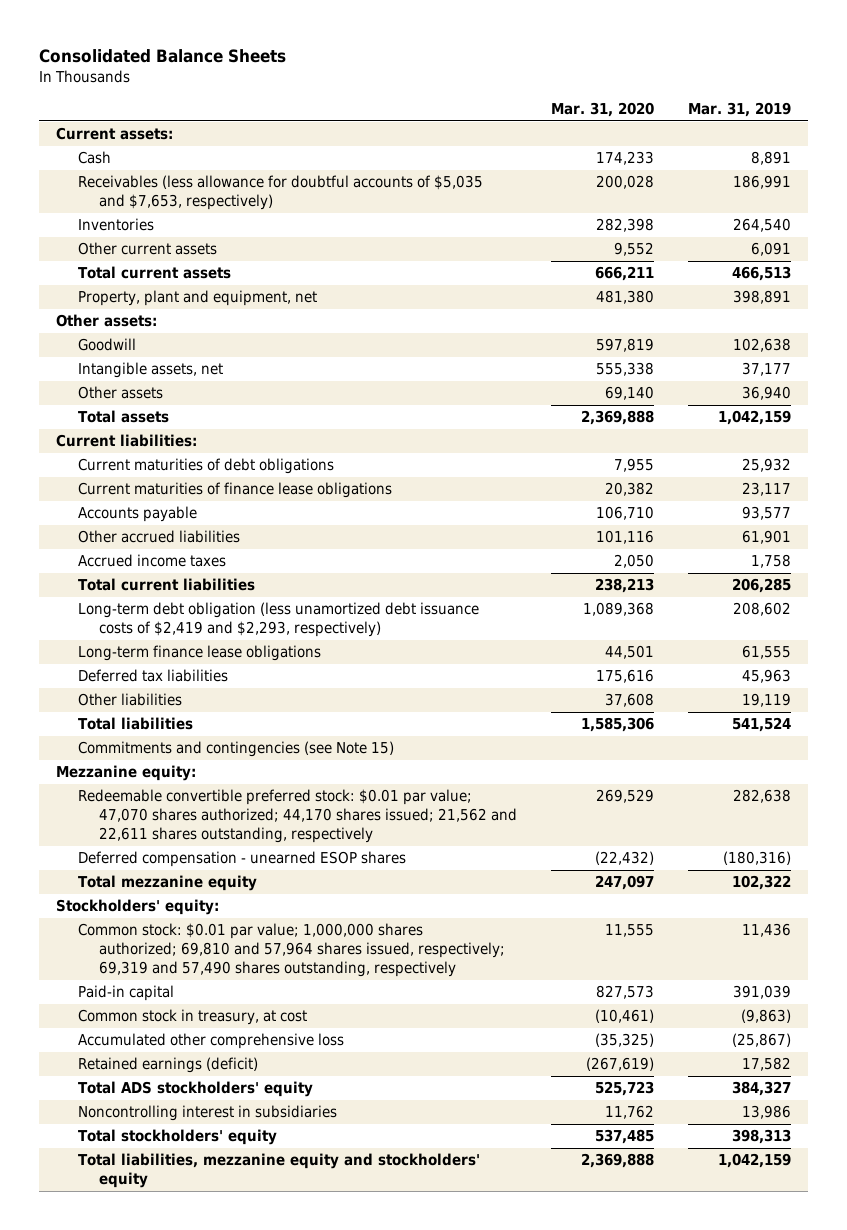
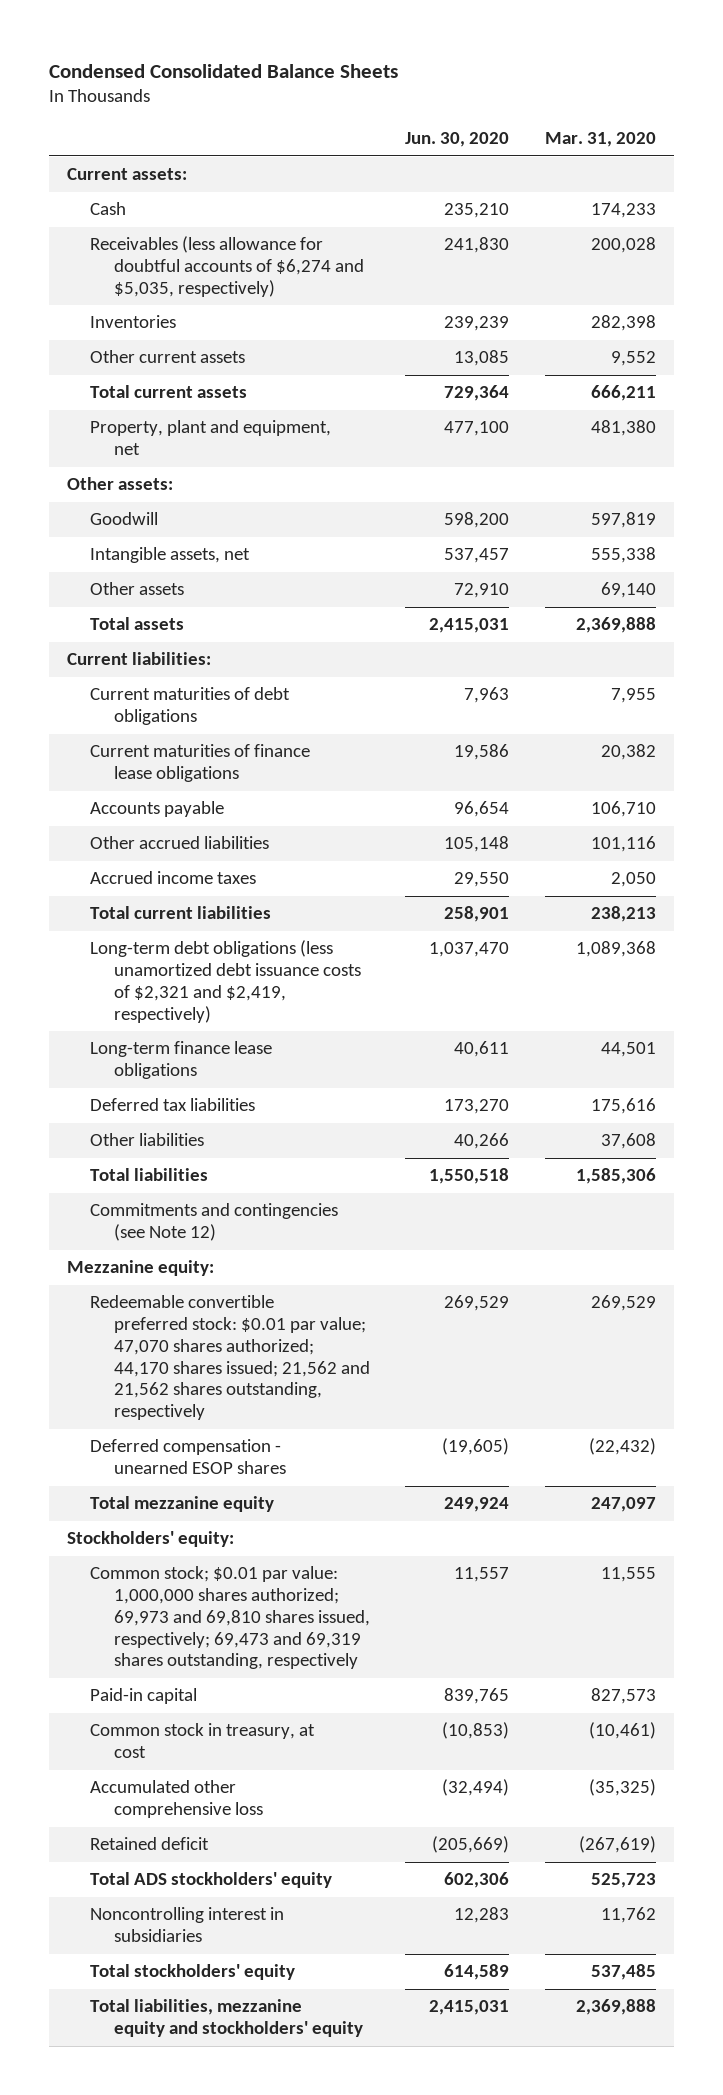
[39,49,287,64] Consolidated Balance Sheets -> [49,63,399,78] Condensed Consolidated Balance Sheets
[687,102,791,118] Mar. 31, 2019 -> none
none -> [405,132,510,148] Jun. 30, 2020
[77,175,483,211] Receivables (less allowance for doubtful accounts of $5,035 and $7,653, respectively) -> [90,236,364,297] Receivables (less allowance for doubtful accounts of $6,274 and $5,035, respectively)
[77,602,479,638] Long-term debt obligation (less unamortized debt issuance costs of $2,419 and $2,293, respectively) -> [90,940,361,1023] Long-term debt obligations (less unamortized debt issuance costs of $2,321 and $2,419, respectively)
[77,741,394,758] Commitments and contingencies (see Note 15) -> [90,1203,339,1242] Commitments and contingencies (see Note 12)
[77,789,517,844] Redeemable convertible preferred stock: $0.01 par value; 47,070 shares authorized; 44,170 shares issued; 21,562 and 22,611 shares outstanding, respectively -> [90,1295,370,1420] Redeemable convertible preferred stock: $0.01 par value; 47,070 shares authorized; 44,170 shares issued; 21,562 and 21,562 shares outstanding, respectively
[77,923,505,978] Common stock: $0.01 par value; 1,000,000 shares authorized; 69,810 and 57,964 shares issued, respectively; 69,319 and 57,490 shares outstanding, respectively -> [90,1566,370,1670] Common stock; $0.01 par value: 1,000,000 shares authorized; 69,973 and 69,810 shares issued, respectively; 69,473 and 69,319 shares outstanding, respectively
[77,1057,258,1074] Retained earnings (deficit) -> [90,1837,210,1851] Retained deficit

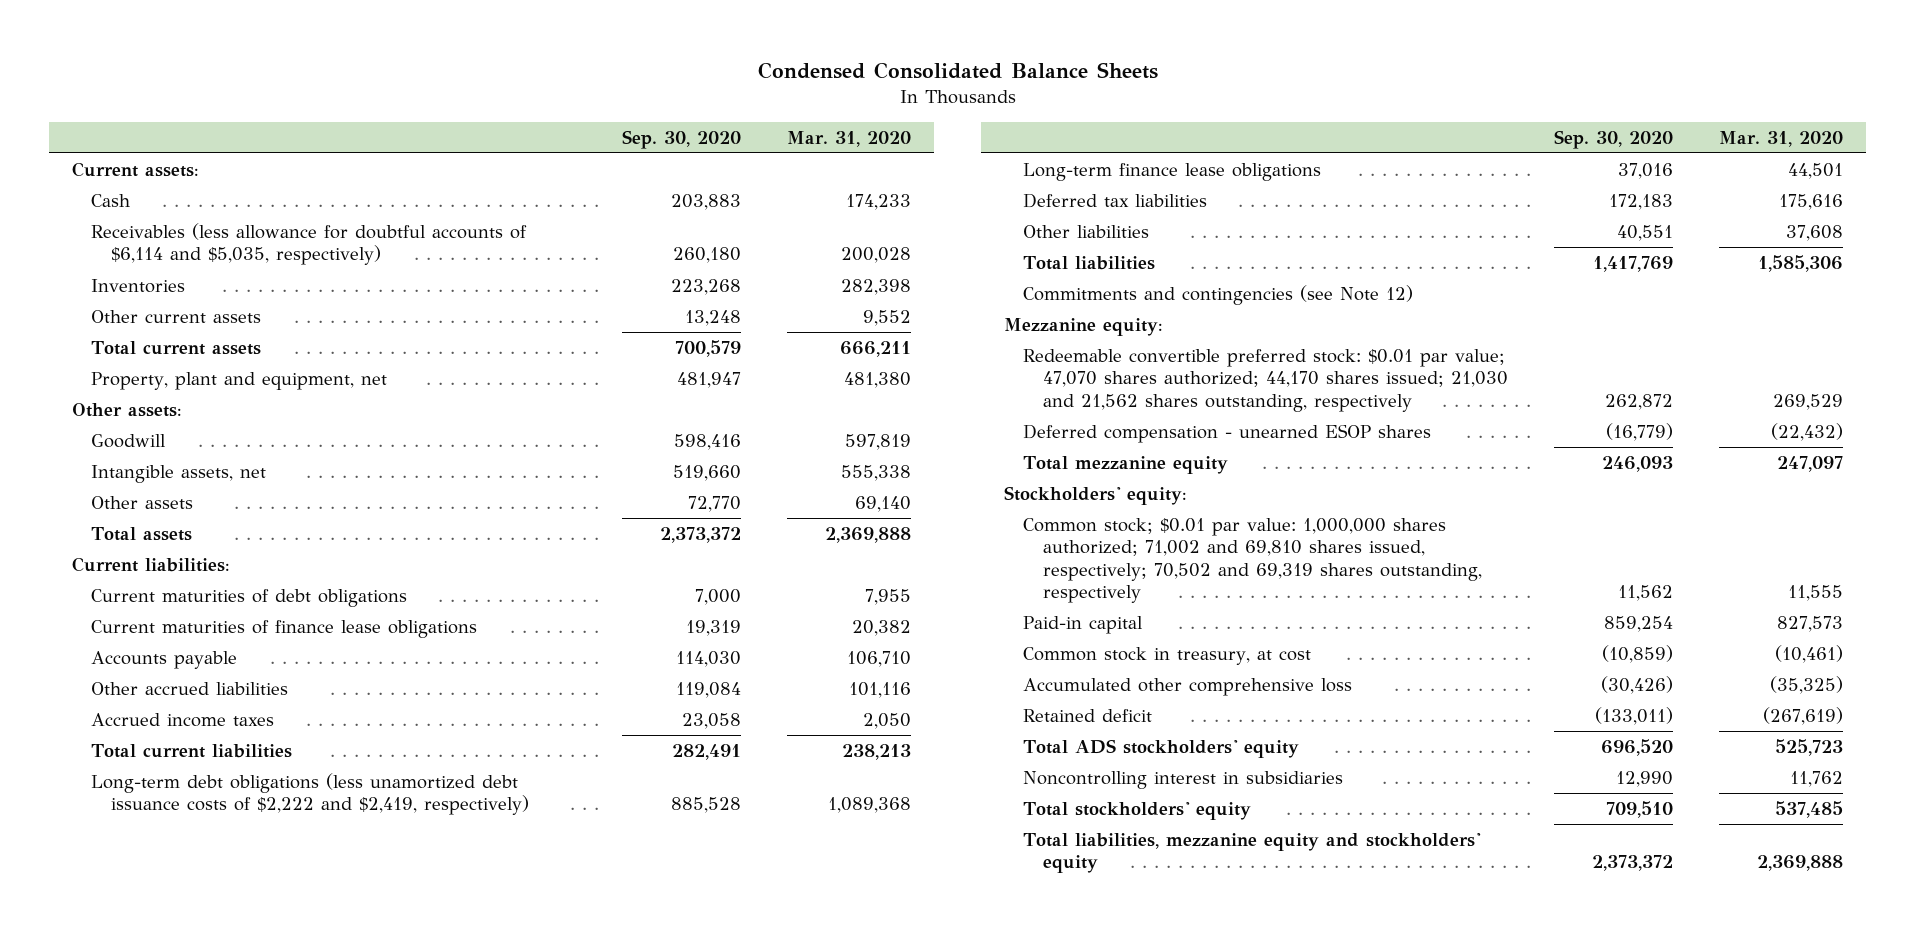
[405,132,510,148] Jun. 30, 2020 -> none
none -> [622,129,742,149] Sep. 30, 2020
[90,236,364,297] Receivables (less allowance for doubtful accounts of $6,274 and $5,035, respectively) -> [91,223,528,266] Receivables (less allowance for doubtful accounts of $6,114 and $5,035, respectively)
[90,940,361,1023] Long-term debt obligations (less unamortized debt issuance costs of $2,321 and $2,419, respectively) -> [91,773,529,816] Long-term debt obligations (less unamortized debt issuance costs of $2,222 and $2,419, respectively)
[90,1295,370,1420] Redeemable convertible preferred stock: $0.01 par value; 47,070 shares authorized; 44,170 shares issued; 21,562 and 21,562 shares outstanding, respectively -> [1023,349,1508,412] Redeemable convertible preferred stock: $0.01 par value; 47,070 shares authorized; 44,170 shares issued; 21,030 and 21,562 shares outstanding, respectively
[90,1566,370,1670] Common stock; $0.01 par value: 1,000,000 shares authorized; 69,973 and 69,810 shares issued, respectively; 69,473 and 69,319 shares outstanding, respectively -> [1023,518,1482,604] Common stock; $0.01 par value: 1,000,000 shares authorized; 71,002 and 69,810 shares issued, respectively; 70,502 and 69,319 shares outstanding, respectively

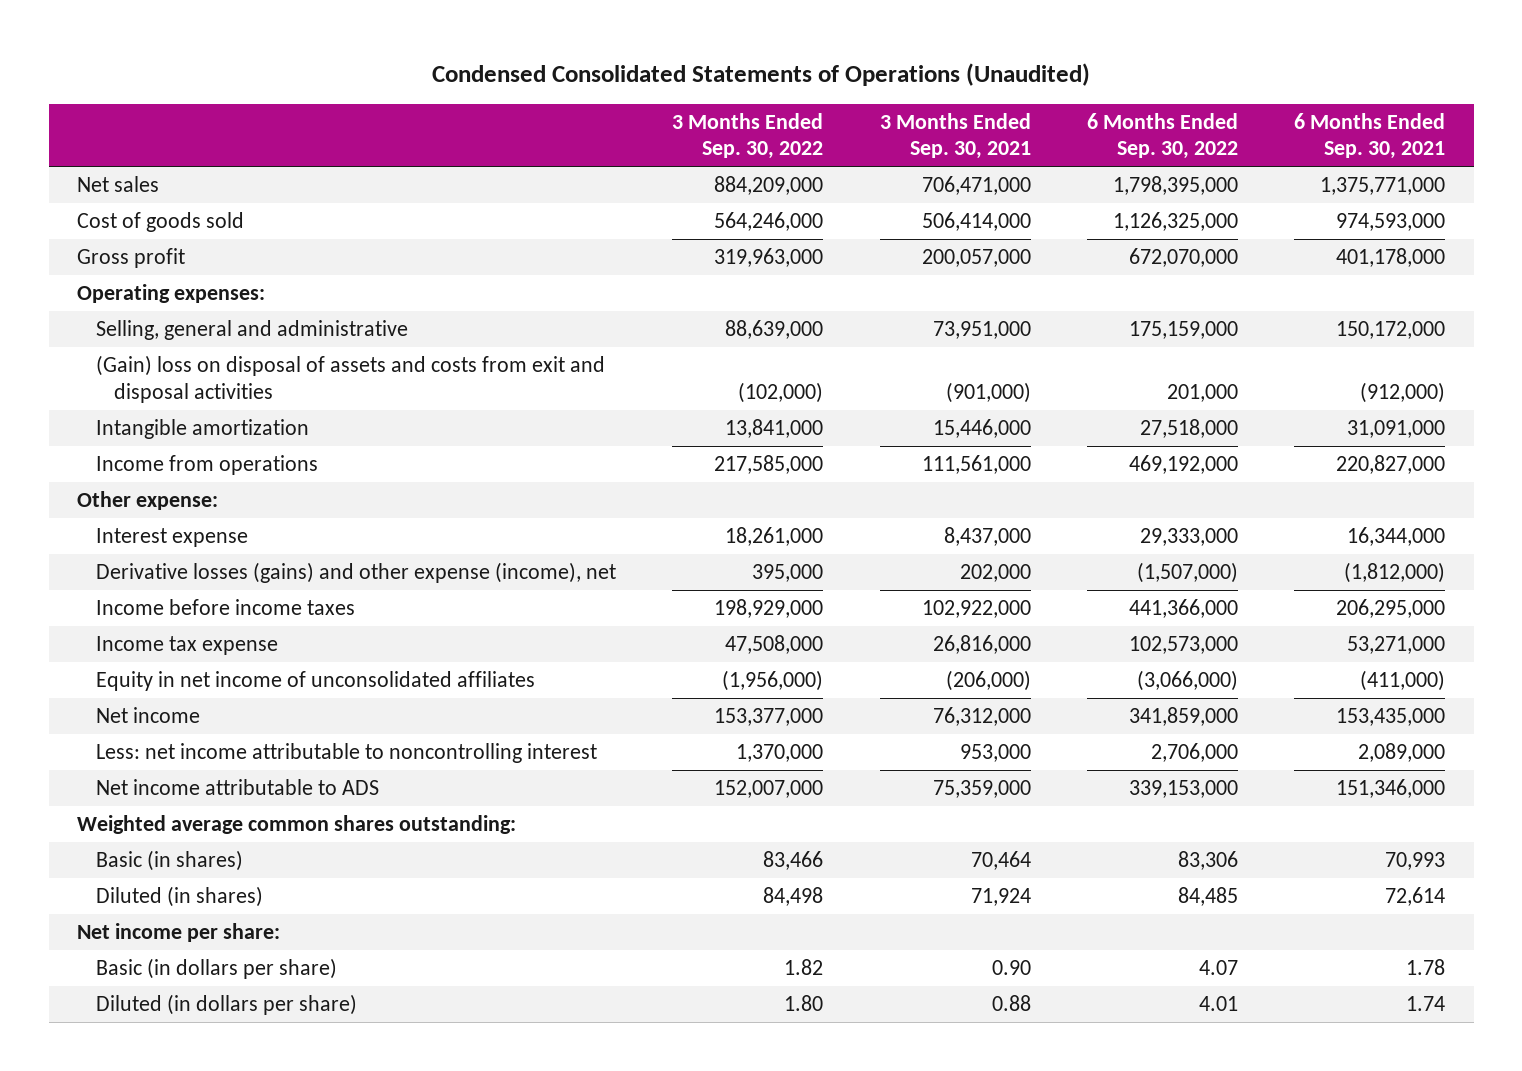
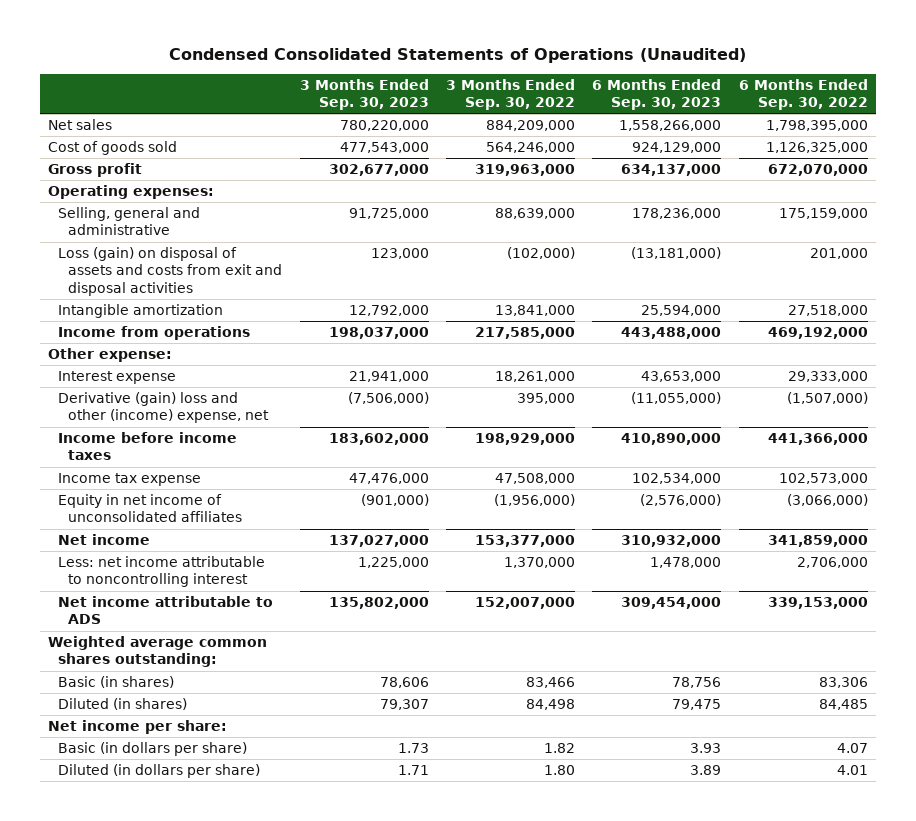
[879,112,1031,160] 3 Months Ended Sep. 30, 2021 -> none
[1294,112,1446,160] 6 Months Ended Sep. 30, 2021 -> none
none -> [299,78,429,110] 3 Months Ended Sep. 30, 2023
none -> [592,78,722,110] 6 Months Ended Sep. 30, 2023
[95,354,605,403] (Gain) loss on disposal of assets and costs from exit and disposal activities -> [58,247,283,296] Loss (gain) on disposal of assets and costs from exit and disposal activities
[95,561,616,583] Derivative losses (gains) and other expense (income), net -> [58,392,270,424] Derivative (gain) loss and other (income) expense, net

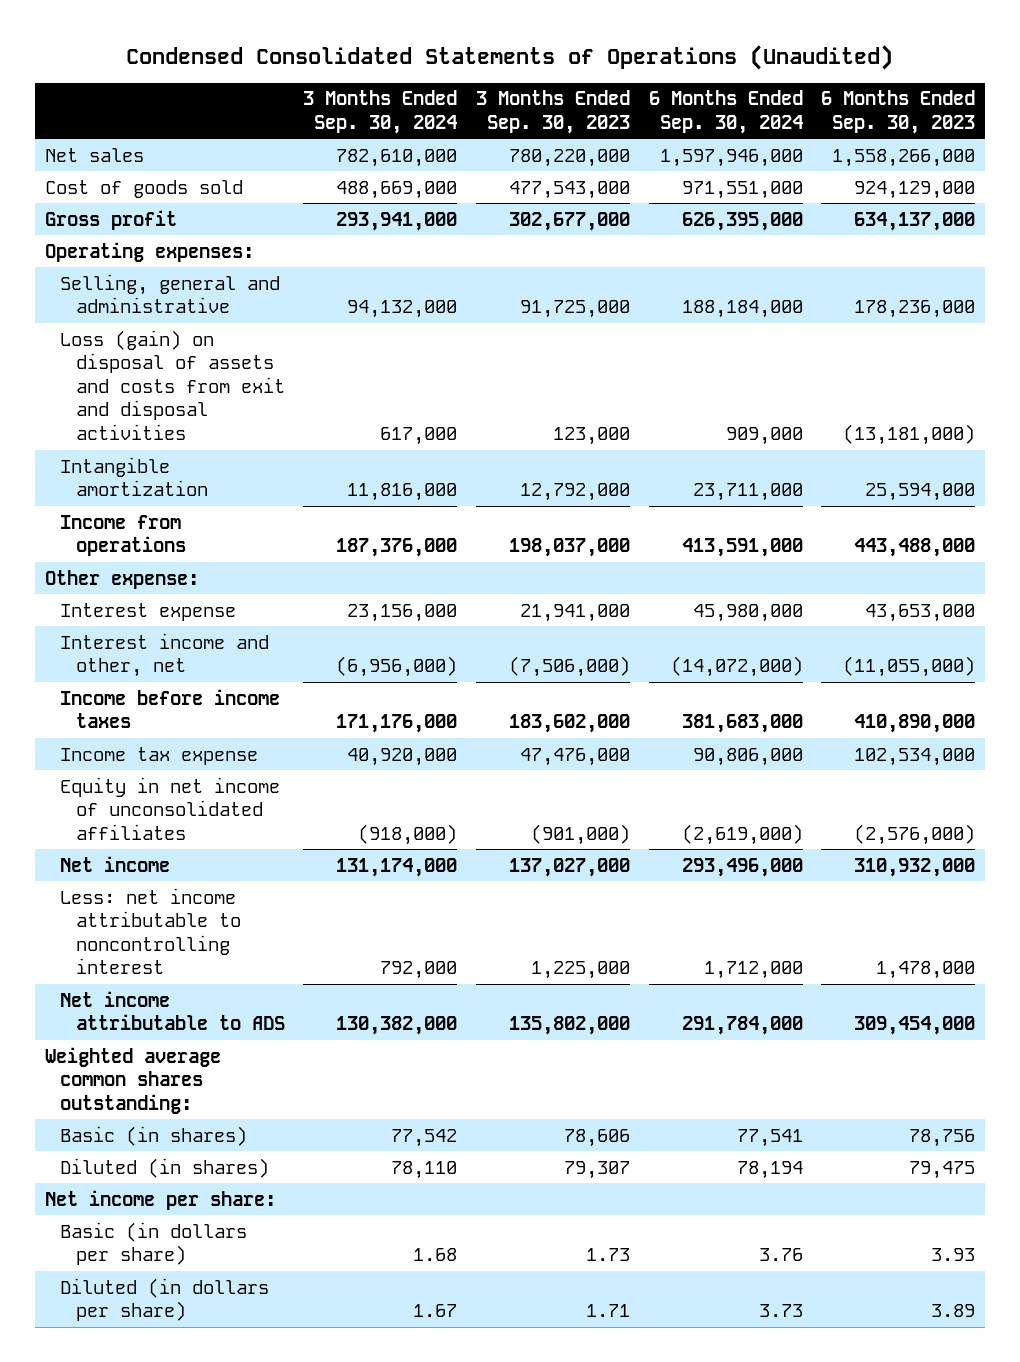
[446,78,576,110] 3 Months Ended Sep. 30, 2022 -> none
[738,78,868,110] 6 Months Ended Sep. 30, 2022 -> none
none -> [303,90,458,134] 3 Months Ended Sep. 30, 2024
none -> [648,90,803,134] 6 Months Ended Sep. 30, 2024
[58,392,270,424] Derivative (gain) loss and other (income) expense, net -> [60,632,270,678] Interest income and other, net

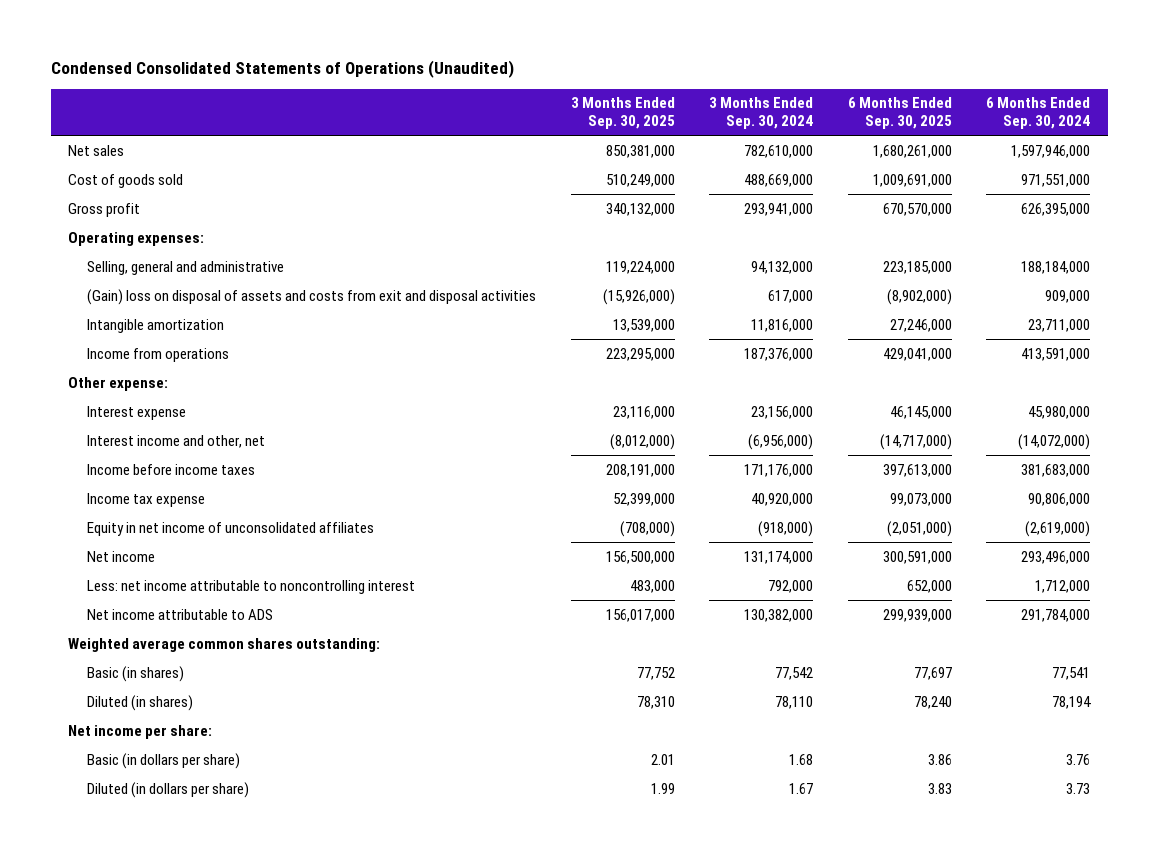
[475,90,630,134] 3 Months Ended Sep. 30, 2023 -> none
[821,90,976,134] 6 Months Ended Sep. 30, 2023 -> none
none -> [570,97,675,130] 3 Months Ended Sep. 30, 2025
none -> [847,97,952,130] 6 Months Ended Sep. 30, 2025
[60,329,285,441] Loss (gain) on disposal of assets and costs from exit and disposal activities -> [87,288,537,305] (Gain) loss on disposal of assets and costs from exit and disposal activities

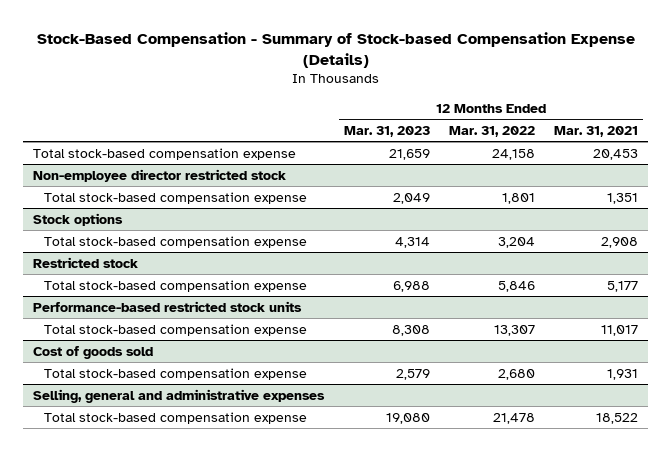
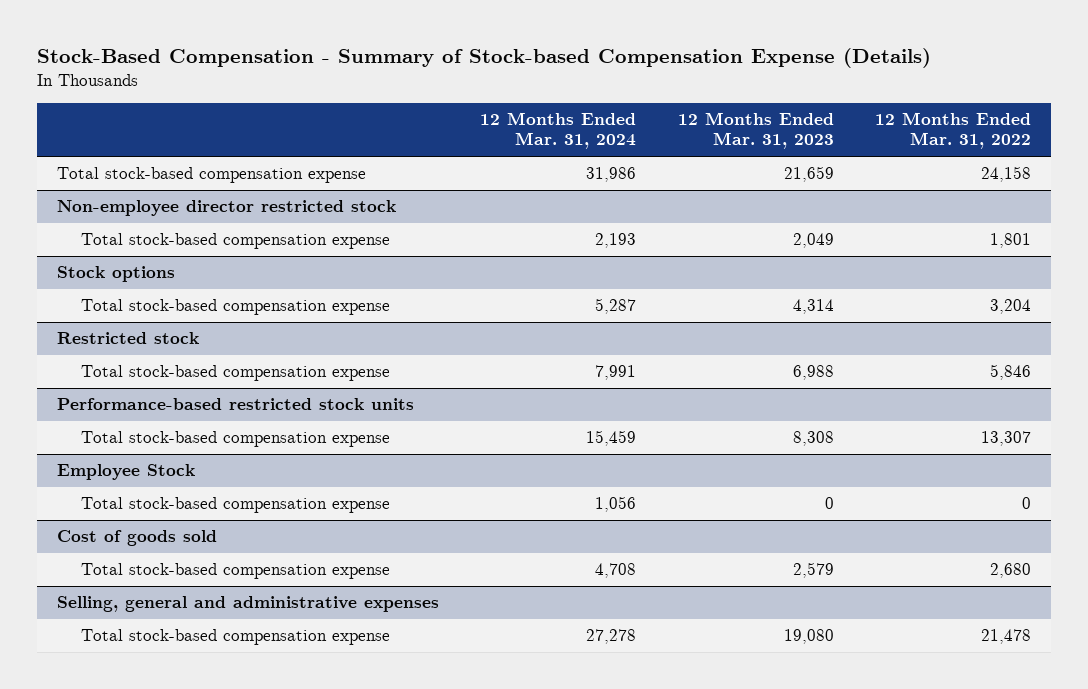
[554,125,639,137] Mar. 31, 2021 -> none
none -> [480,111,637,150] 12 Months Ended Mar. 31, 2024
none -> [57,464,196,481] Employee Stock
none -> [80,497,390,514] Total stock-based compensation expense

